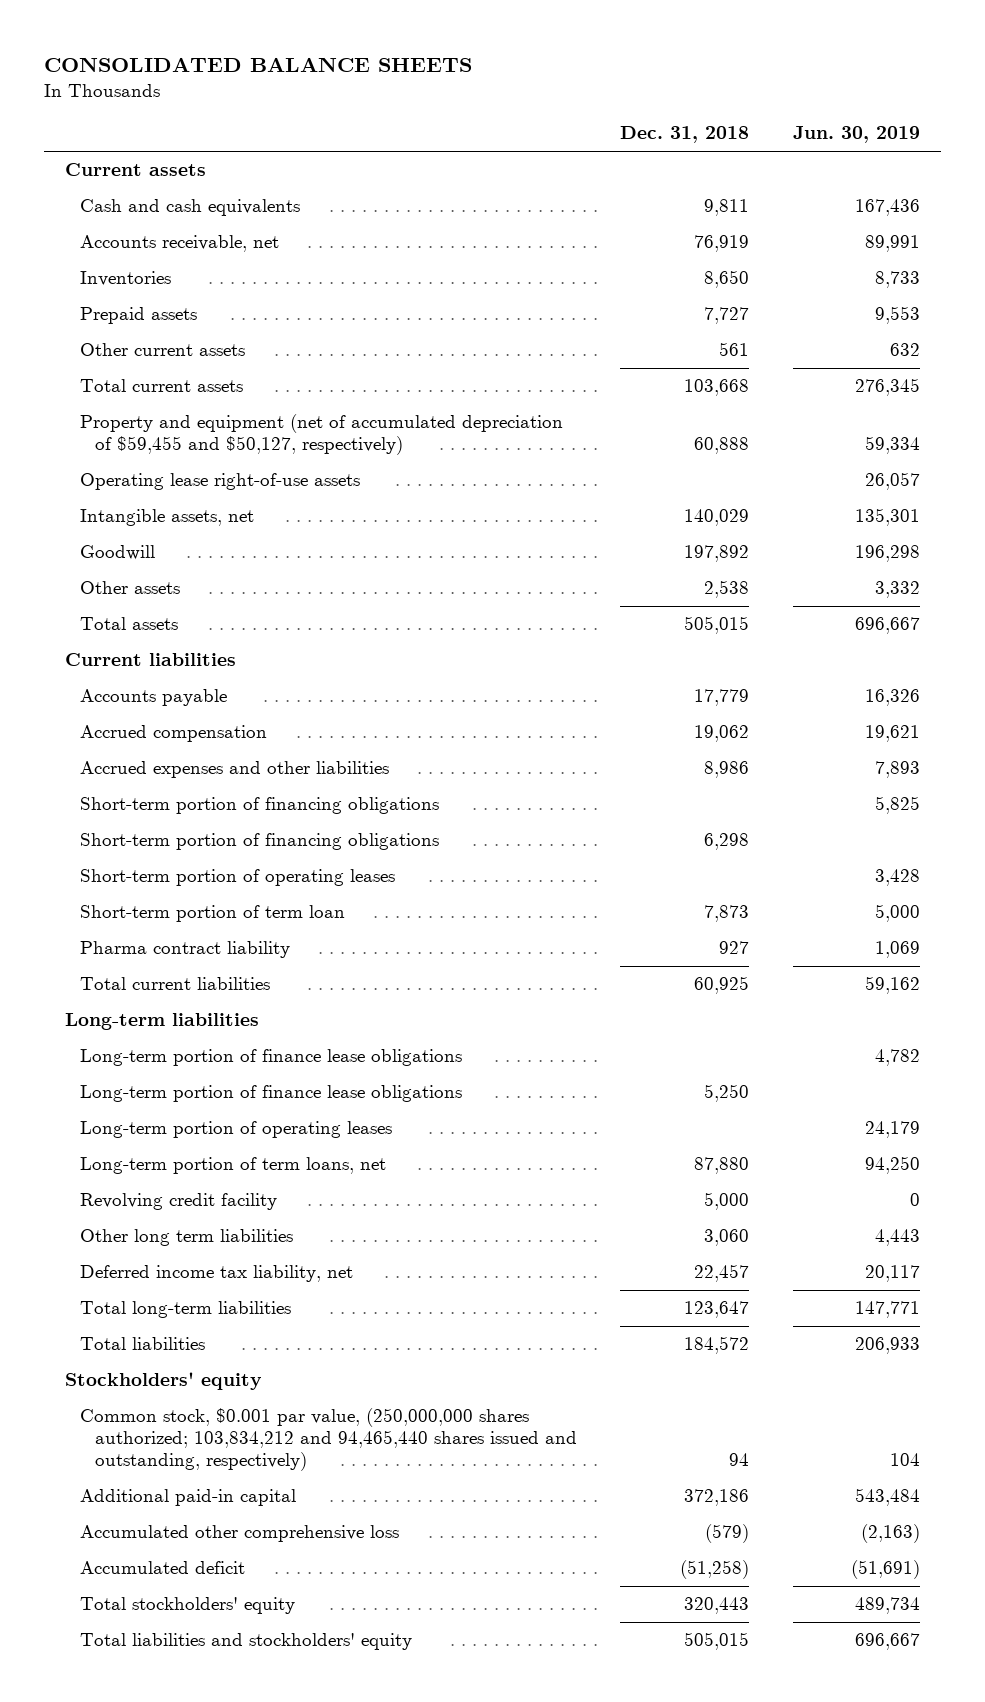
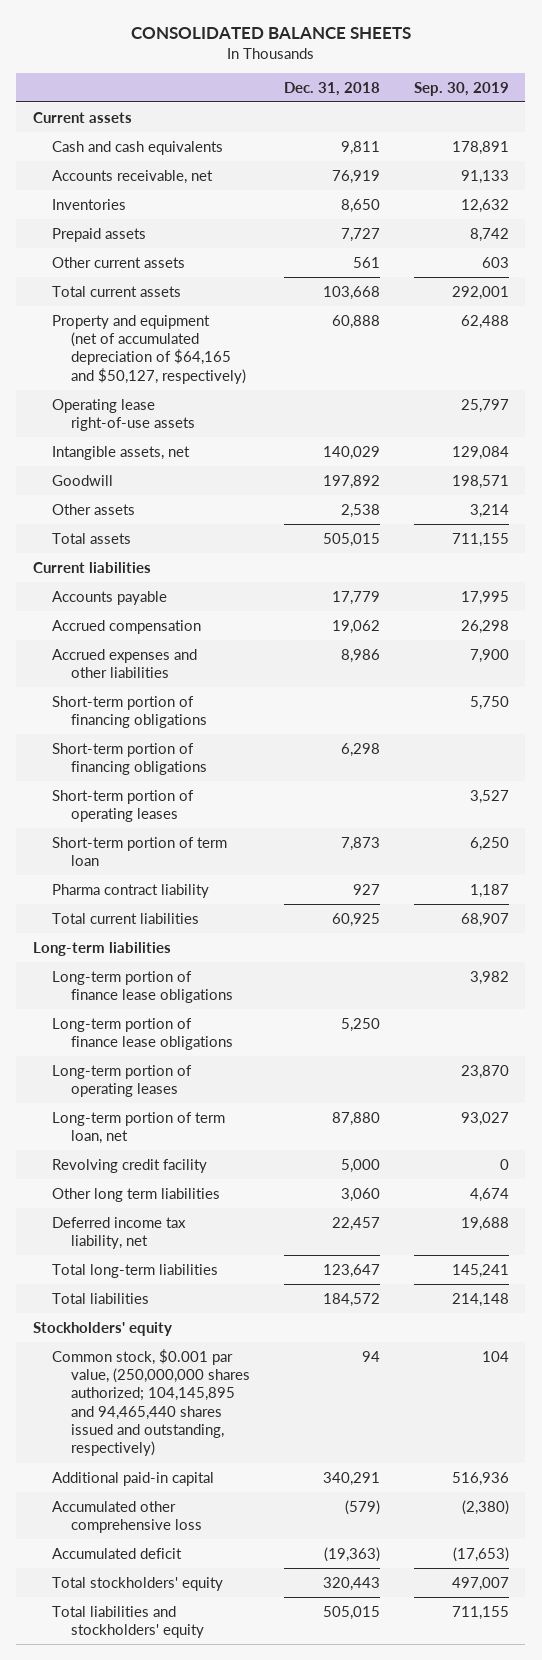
[792,126,920,144] Jun. 30, 2019 -> none
none -> [413,81,509,96] Sep. 30, 2019
[79,414,563,456] Property and equipment (net of accumulated depreciation of $59,455 and $50,127, respectively) -> [52,314,247,384] Property and equipment (net of accumulated depreciation of $64,165 and $50,127, respectively)
[79,1157,386,1175] Long-term portion of term loans, net -> [52,1111,226,1144] Long-term portion of term loan, net
[79,1408,577,1472] Common stock, $0.001 par value, (250,000,000 shares authorized; 103,834,212 and 94,465,440 shares issued and outstanding, respectively) -> [52,1348,251,1457] Common stock, $0.001 par value, (250,000,000 shares authorized; 104,145,895 and 94,465,440 shares issued and outstanding, respectively)
[684,1489,750,1507] 372,186 -> [323,1471,381,1486] 340,291
[680,1560,750,1580] (51,258) -> [324,1546,381,1562] (19,363)

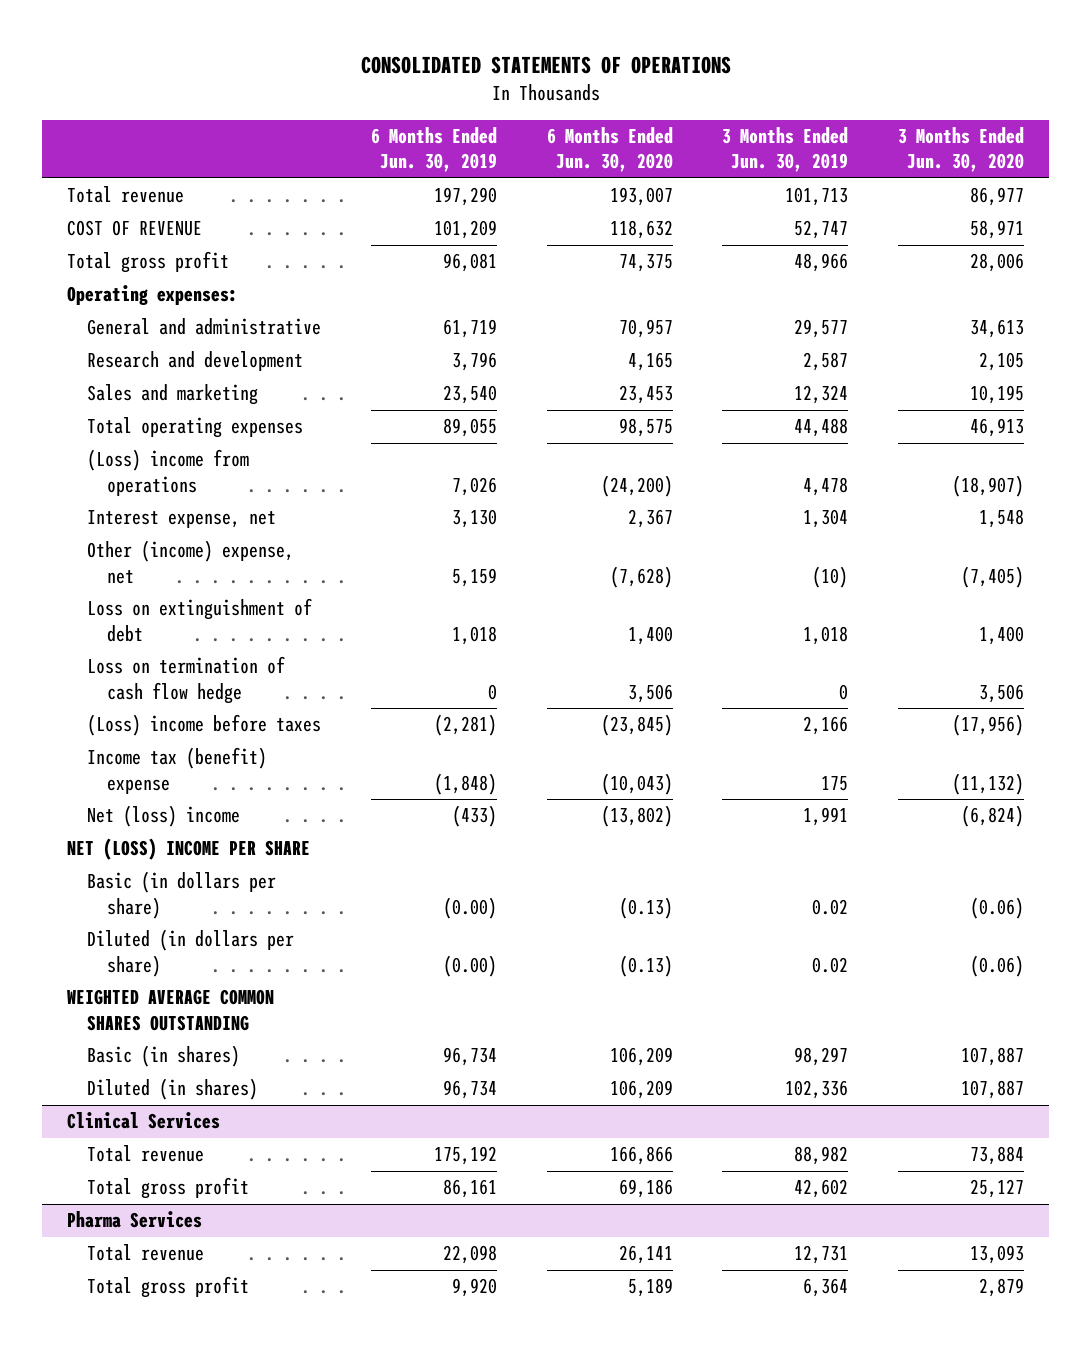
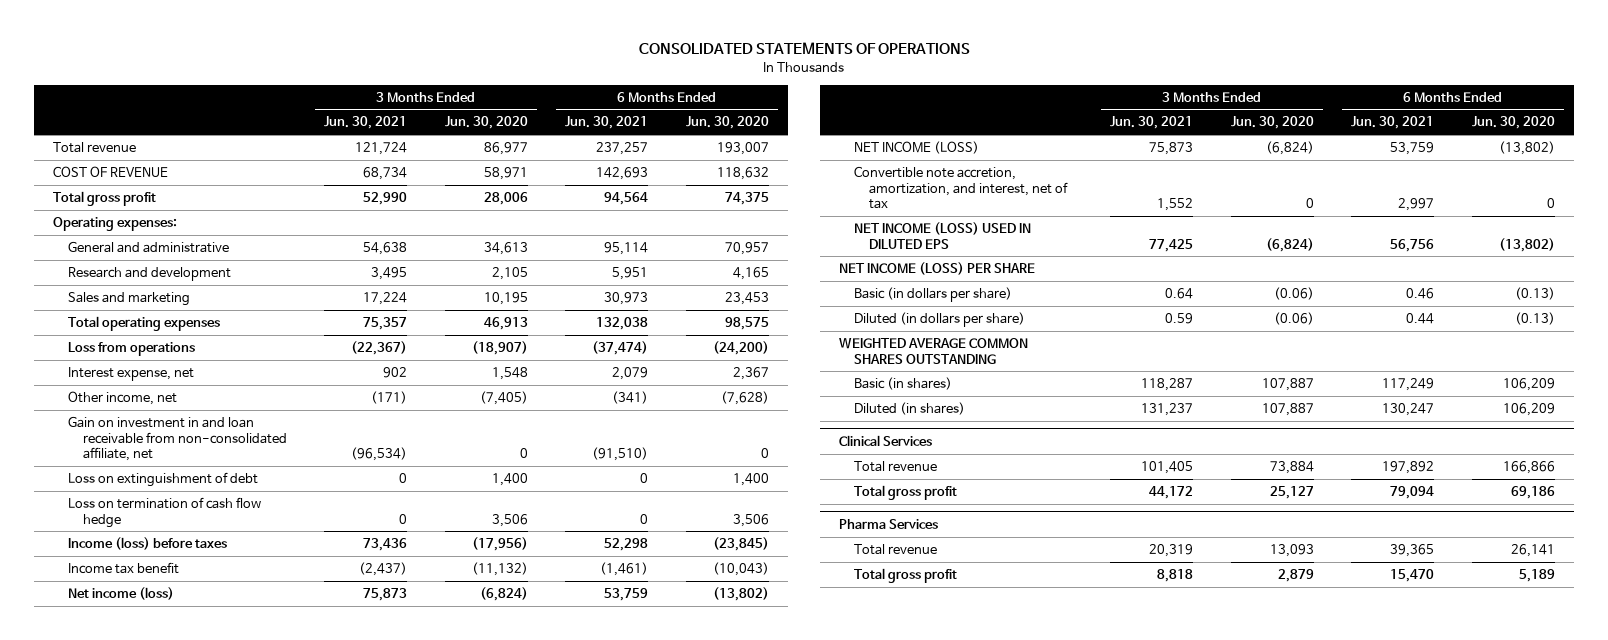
[370,126,497,173] 6 Months Ended Jun. 30, 2019 -> none
[722,126,849,173] 3 Months Ended Jun. 30, 2019 -> none
none -> [324,116,408,130] Jun. 30, 2021
none -> [565,116,649,130] Jun. 30, 2021
[87,449,250,496] (Loss) income from operations -> [67,342,195,357] Loss from operations
[87,540,295,584] Other (income) expense, net -> [67,391,177,406] Other income, net
none -> [67,416,287,462] Gain on investment in and loan receivable from non-consolidated affiliate, net
[87,714,322,737] (Loss) income before taxes -> [67,537,227,551] Income (loss) before taxes
[87,747,268,794] Income tax (benefit) expense -> [67,562,179,575] Income tax benefit
[87,805,241,828] Net (loss) income -> [67,587,174,601] Net income (loss)
none -> [853,141,979,155] NET INCOME (LOSS)
none -> [853,166,1068,210] Convertible note accretion, amortization, and interest, net of tax
none -> [853,222,1031,249] NET INCOME (LOSS) USED IN DILUTED EPS
[67,838,311,861] NET (LOSS) INCOME PER SHARE -> [838,262,1035,276] NET INCOME (LOSS) PER SHARE

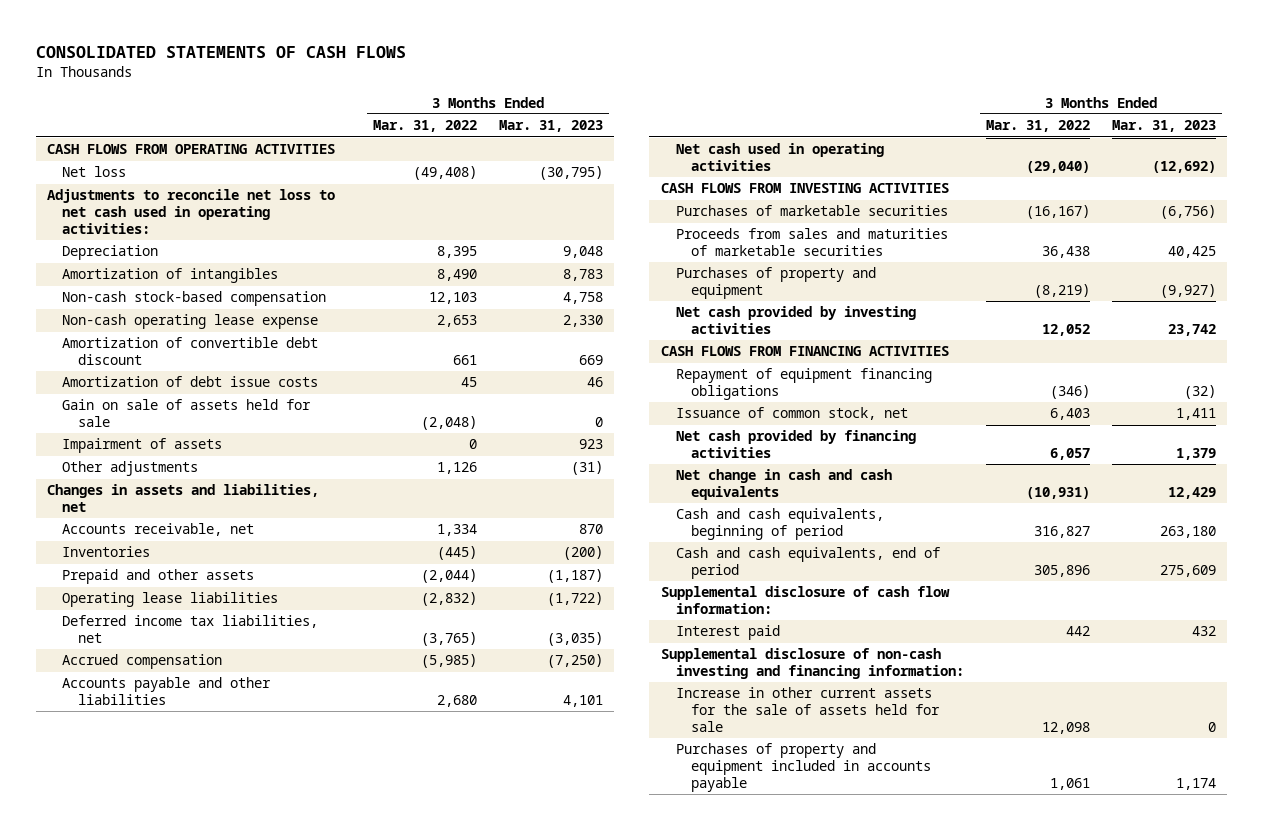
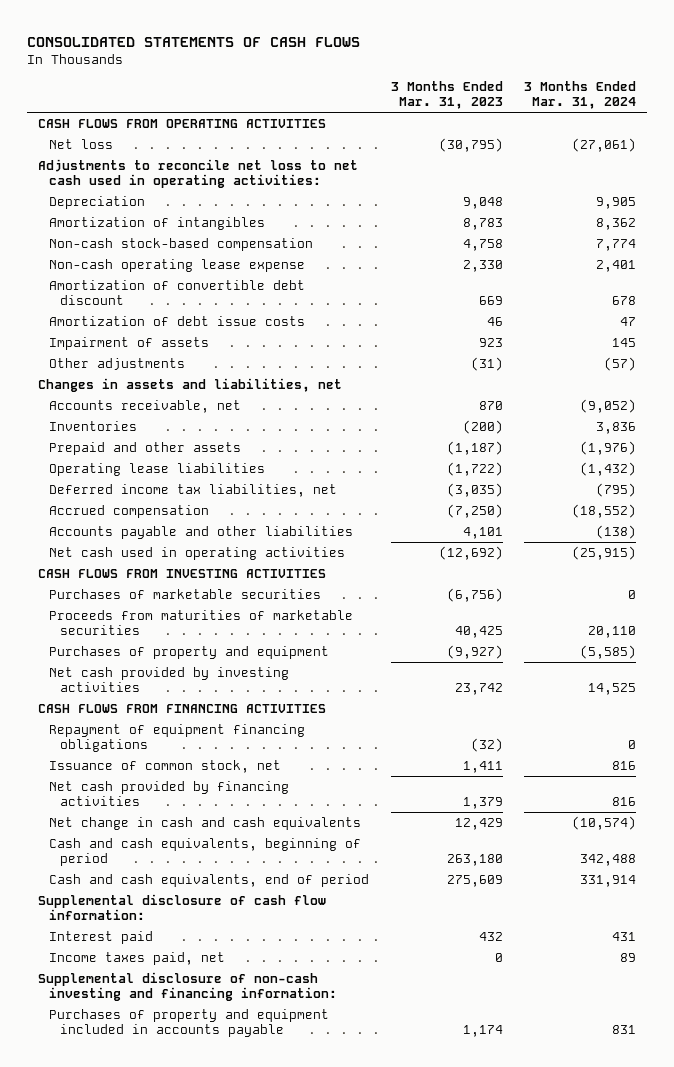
[372,120,477,133] Mar. 31, 2022 -> none
none -> [524,81,637,110] 3 Months Ended Mar. 31, 2024
[62,399,312,428] Gain on sale of assets held for sale -> none
[675,228,948,257] Proceeds from sales and maturities of marketable securities -> [49,609,354,636] Proceeds from maturities of marketable securities
none -> [49,951,226,965] Income taxes paid, net
[675,687,940,732] Increase in other current assets for the sale of assets held for sale -> none

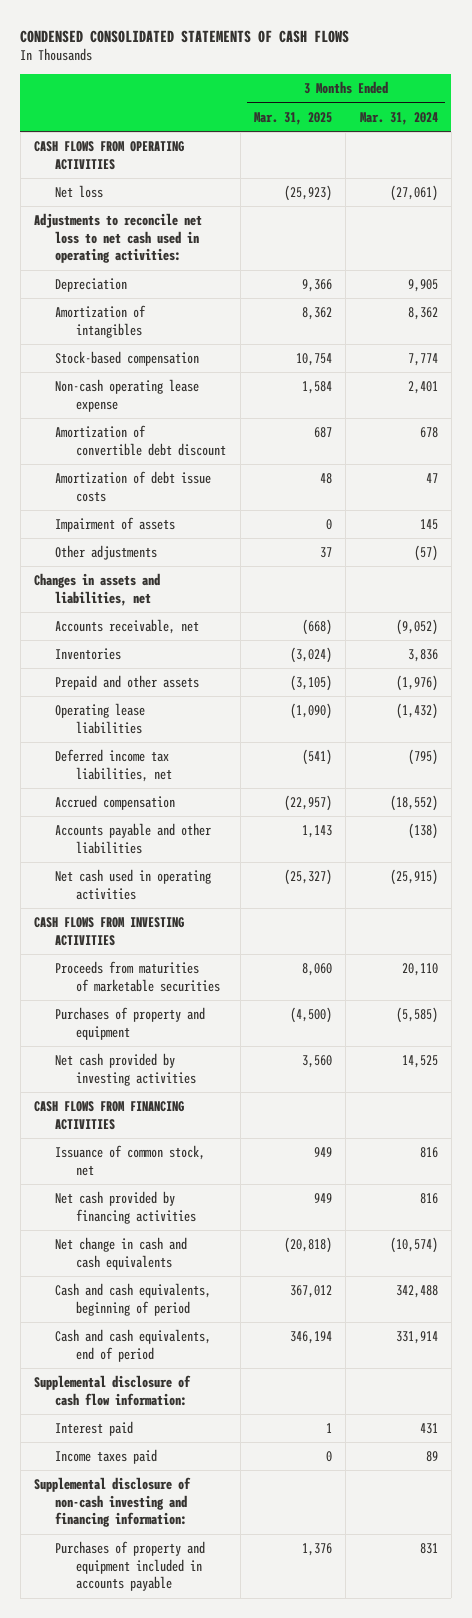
[27,36,361,47] CONSOLIDATED STATEMENTS OF CASH FLOWS -> [20,29,350,43] CONDENSED CONSOLIDATED STATEMENTS OF CASH FLOWS
[390,81,503,110] 3 Months Ended Mar. 31, 2023 -> none
none -> [253,111,332,125] Mar. 31, 2025
[49,237,314,251] Non-cash stock-based compensation -> [55,351,200,367] Stock-based compensation
[49,588,322,599] Purchases of marketable securities -> none
[49,723,306,753] Repayment of equipment financing obligations -> none
[49,951,226,965] Income taxes paid, net -> [55,1449,158,1465] Income taxes paid

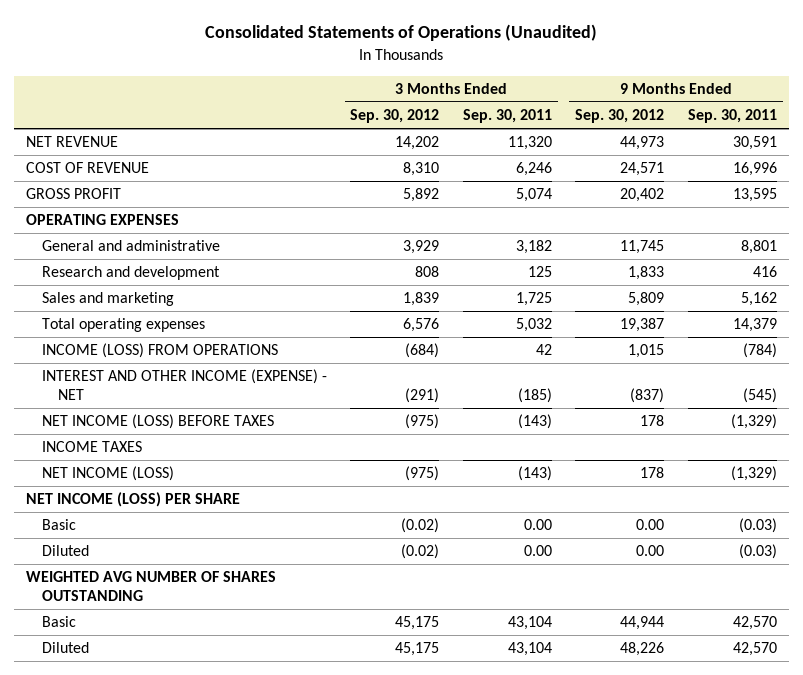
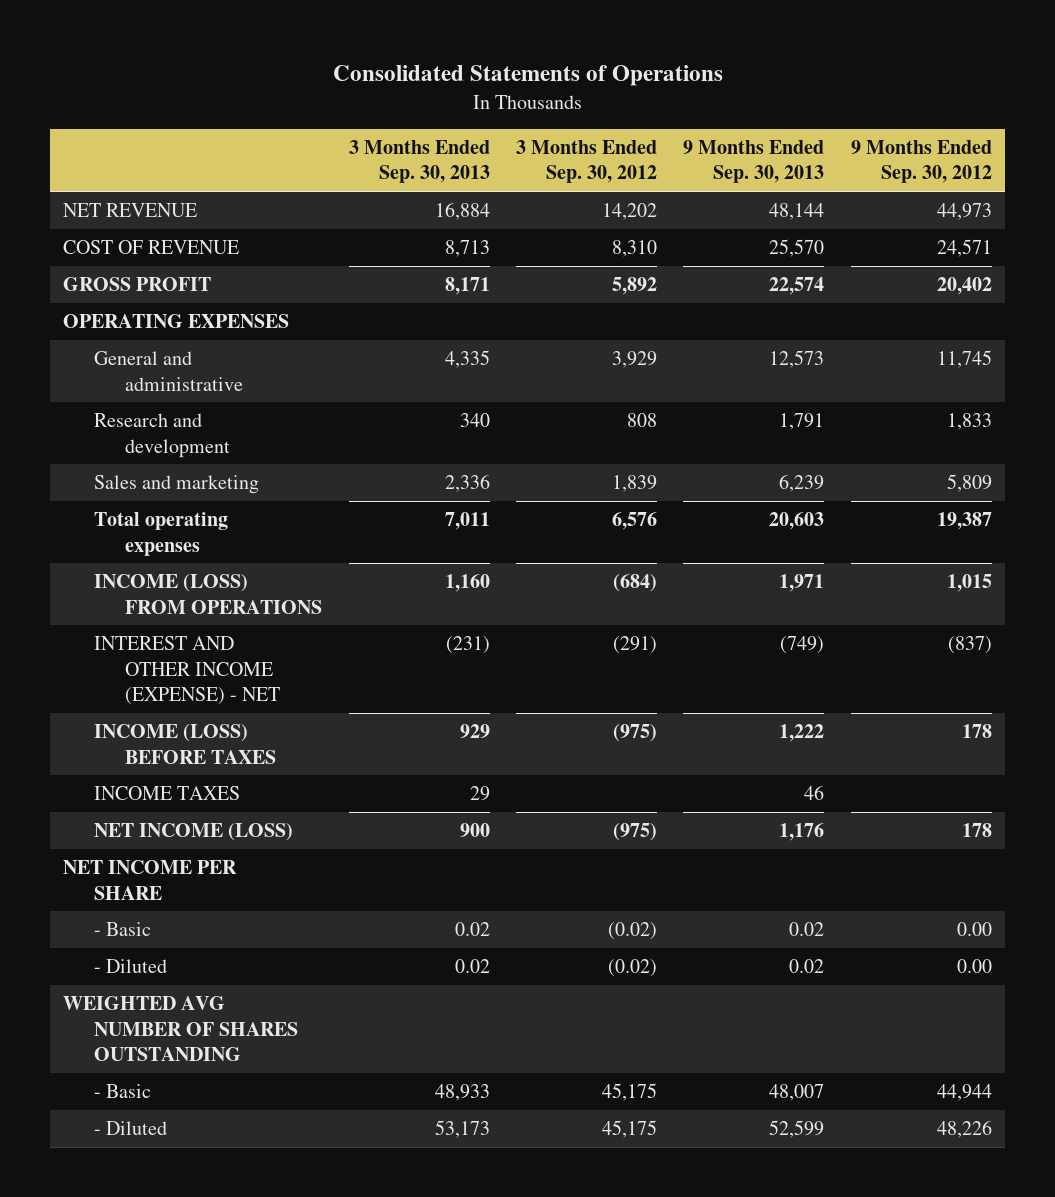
[205,24,598,42] Consolidated Statements of Operations (Unaudited) -> [332,65,723,87] Consolidated Statements of Operations
[462,109,552,124] Sep. 30, 2011 -> none
[687,109,777,124] Sep. 30, 2011 -> none
none -> [348,139,490,184] 3 Months Ended Sep. 30, 2013
none -> [683,139,825,184] 9 Months Ended Sep. 30, 2013
[41,414,274,430] NET INCOME (LOSS) BEFORE TAXES -> [94,724,277,764] INCOME (LOSS) BEFORE TAXES
[25,492,240,508] NET INCOME (LOSS) PER SHARE -> [63,860,238,900] NET INCOME PER SHARE
[41,519,76,531] Basic -> [94,922,152,937] - Basic
[41,545,89,557] Diluted -> [94,959,168,974] - Diluted
[41,616,76,628] Basic -> [94,1084,152,1099] - Basic
[41,642,89,654] Diluted -> [94,1121,168,1136] - Diluted

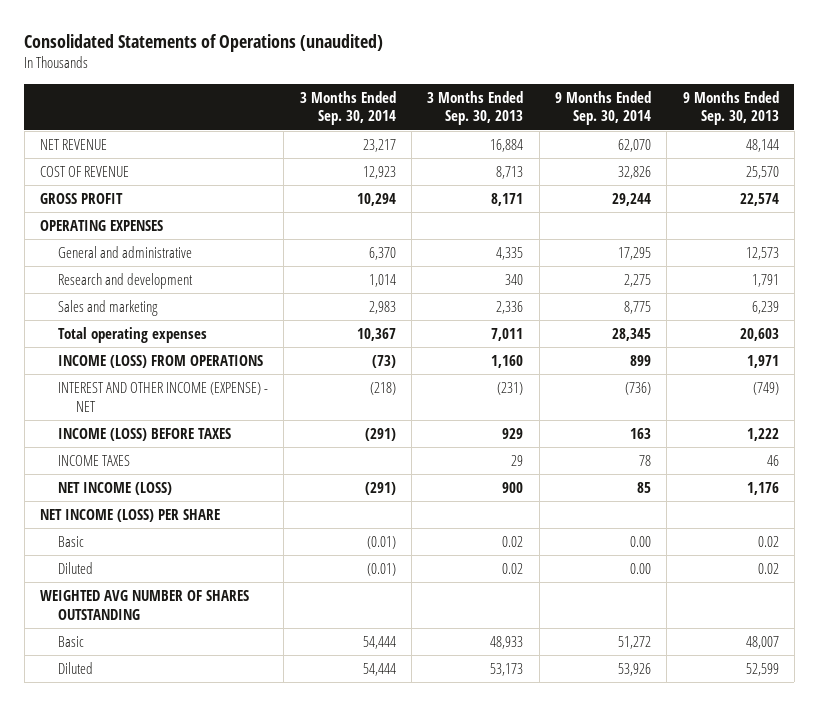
[332,65,723,87] Consolidated Statements of Operations -> [24,33,384,52] Consolidated Statements of Operations (unaudited)
[516,139,658,184] 3 Months Ended Sep. 30, 2012 -> none
[850,139,992,184] 9 Months Ended Sep. 30, 2012 -> none
none -> [299,90,396,126] 3 Months Ended Sep. 30, 2014
none -> [555,90,652,126] 9 Months Ended Sep. 30, 2014
[63,860,238,900] NET INCOME PER SHARE -> [40,509,221,523] NET INCOME (LOSS) PER SHARE
[94,922,152,937] - Basic -> [58,536,85,548] Basic
[94,959,168,974] - Diluted -> [58,562,94,575] Diluted
[94,1084,152,1099] - Basic -> [58,636,85,648] Basic
[94,1121,168,1136] - Diluted -> [58,662,94,675] Diluted

